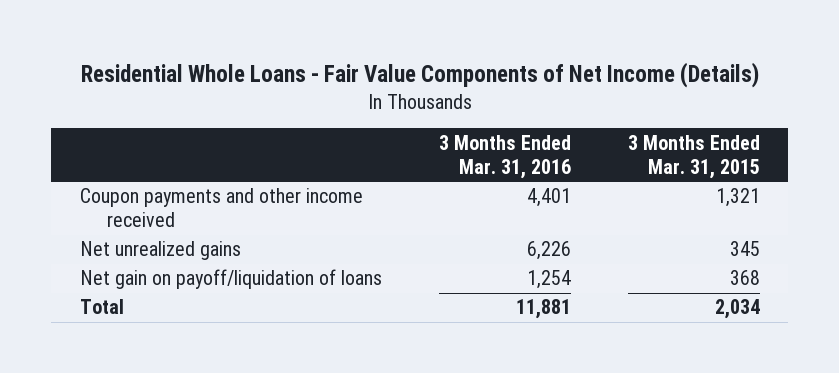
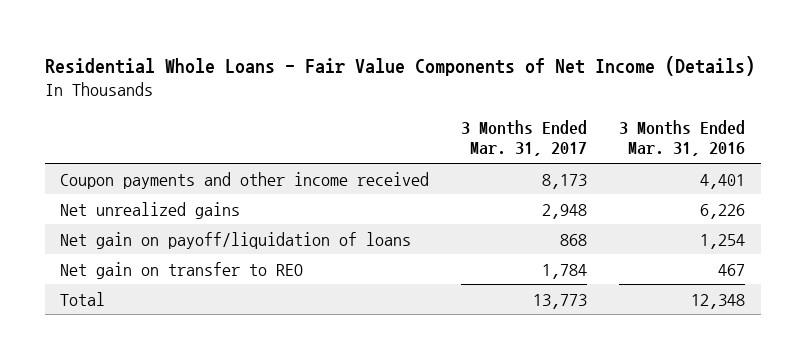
[627,134,760,179] 3 Months Ended Mar. 31, 2015 -> none
none -> [461,120,588,157] 3 Months Ended Mar. 31, 2017
none -> [60,261,304,279] Net gain on transfer to REO
[515,299,571,320] 11,881 -> [691,293,746,309] 12,348

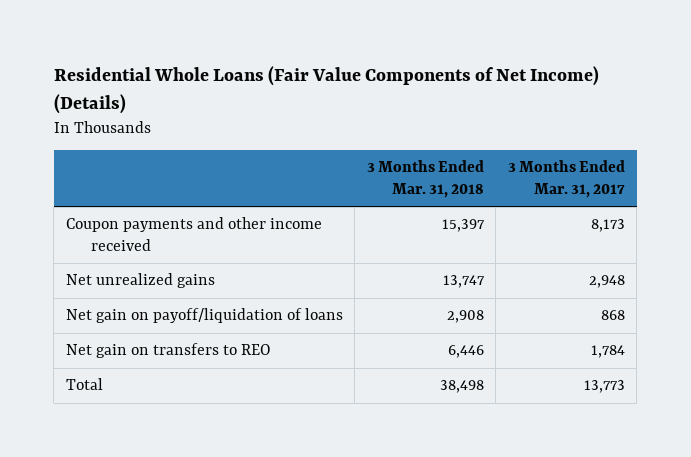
[44,55,755,76] Residential Whole Loans - Fair Value Components of Net Income (Details) -> [53,66,599,114] Residential Whole Loans (Fair Value Components of Net Income) (Details)
[619,120,746,157] 3 Months Ended Mar. 31, 2016 -> none
none -> [366,160,484,198] 3 Months Ended Mar. 31, 2018
[60,261,304,279] Net gain on transfer to REO -> [65,343,271,359] Net gain on transfers to REO

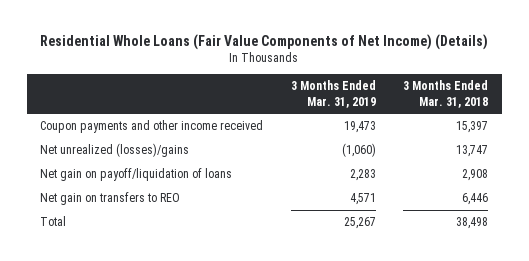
[507,160,625,198] 3 Months Ended Mar. 31, 2017 -> none
none -> [290,80,376,108] 3 Months Ended Mar. 31, 2019
[65,273,215,289] Net unrealized gains -> [40,143,190,158] Net unrealized (losses)/gains

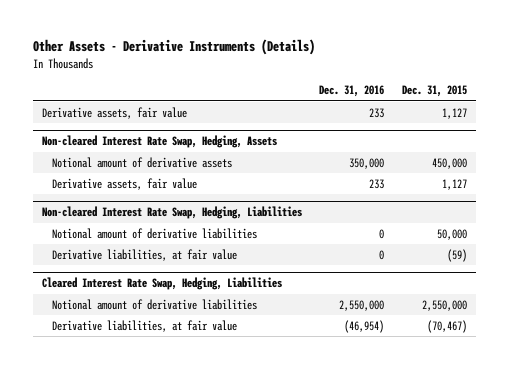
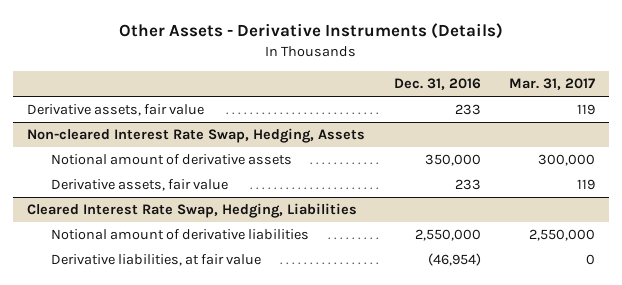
[402,85,468,98] Dec. 31, 2015 -> none
none -> [508,78,595,91] Mar. 31, 2017
[41,206,302,220] Non-cleared Interest Rate Swap, Hedging, Liabilities -> none
[51,227,257,239] Notional amount of derivative liabilities -> none
[51,248,237,261] Derivative liabilities, at fair value -> none

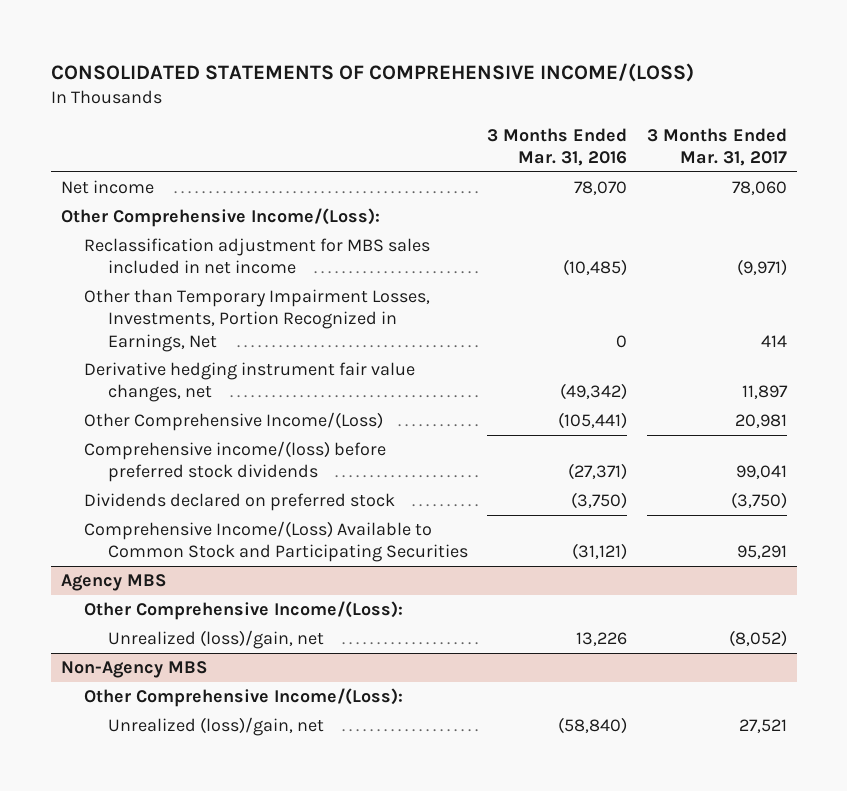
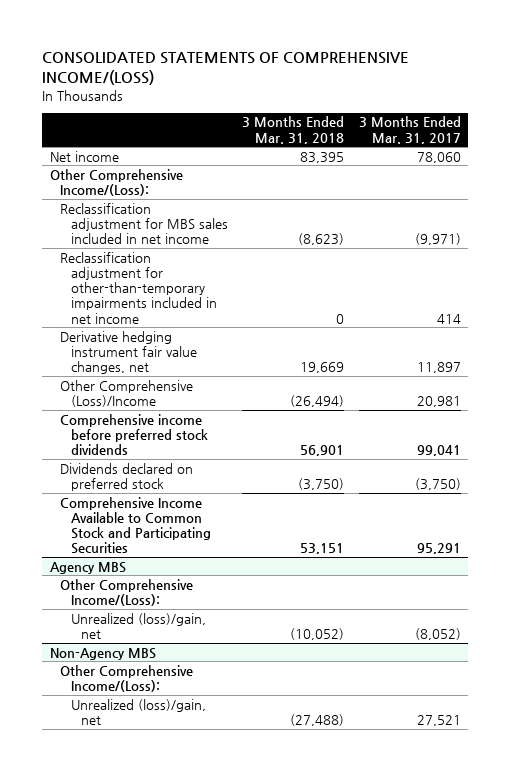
[487,127,628,167] 3 Months Ended Mar. 31, 2016 -> none
none -> [242,116,345,144] 3 Months Ended Mar. 31, 2018
[84,288,431,352] Other than Temporary Impairment Losses, Investments, Portion Recognized in Earnings, Net -> [60,251,217,324] Reclassification adjustment for other-than-temporary impairments included in net income
[84,411,384,431] Other Comprehensive Income/(Loss) -> [60,379,194,407] Other Comprehensive (Loss)/Income
[84,440,387,483] Comprehensive income/(loss) before preferred stock dividends -> [60,413,208,456] Comprehensive income before preferred stock dividends
[84,520,469,563] Comprehensive Income/(Loss) Available to Common Stock and Participating Securities -> [60,496,211,555] Comprehensive Income Available to Common Stock and Participating Securities

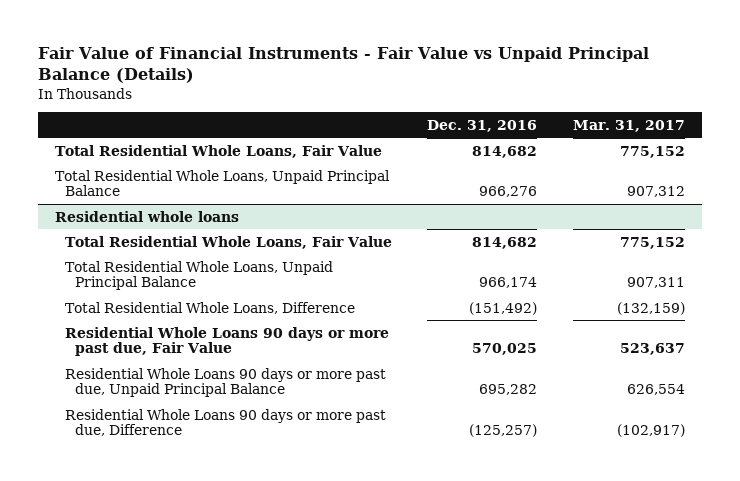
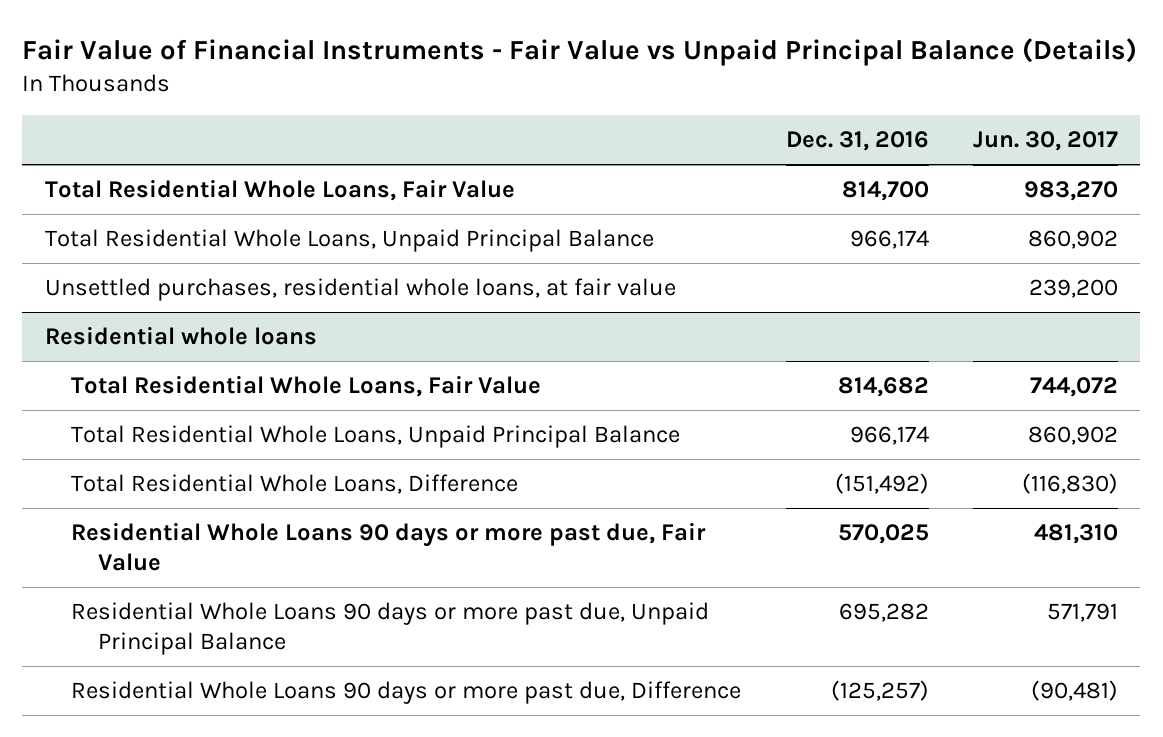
[572,119,685,132] Mar. 31, 2017 -> none
none -> [972,131,1118,152] Jun. 30, 2017
[472,145,538,158] 814,682 -> [841,180,929,201] 814,700
[479,186,538,198] 966,276 -> [849,229,929,249] 966,174
none -> [44,277,676,301] Unsettled purchases, residential whole loans, at fair value

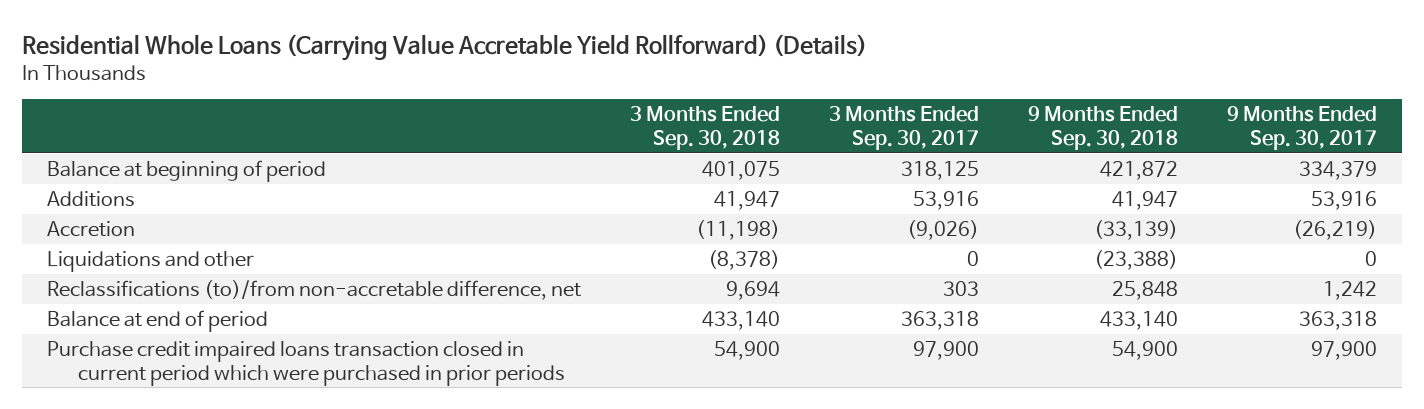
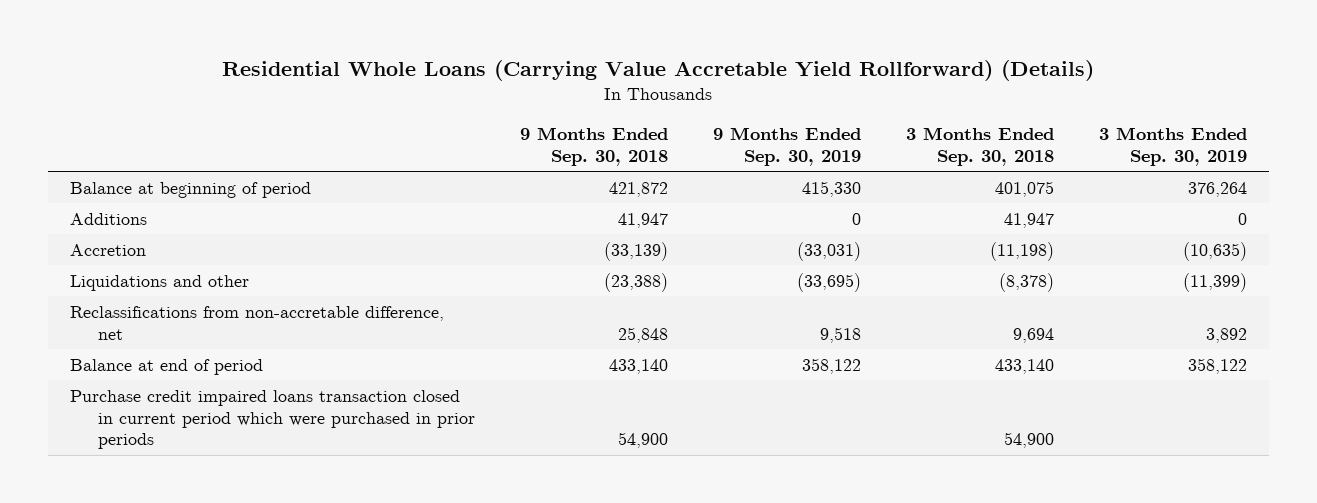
[829,106,980,150] 3 Months Ended Sep. 30, 2017 -> none
[1227,106,1378,150] 9 Months Ended Sep. 30, 2017 -> none
none -> [712,126,861,166] 9 Months Ended Sep. 30, 2019
none -> [1098,126,1247,166] 3 Months Ended Sep. 30, 2019
[46,279,581,300] Reclassifications (to)/from non-accretable difference, net -> [70,305,445,340] Reclassifications from non-accretable difference, net

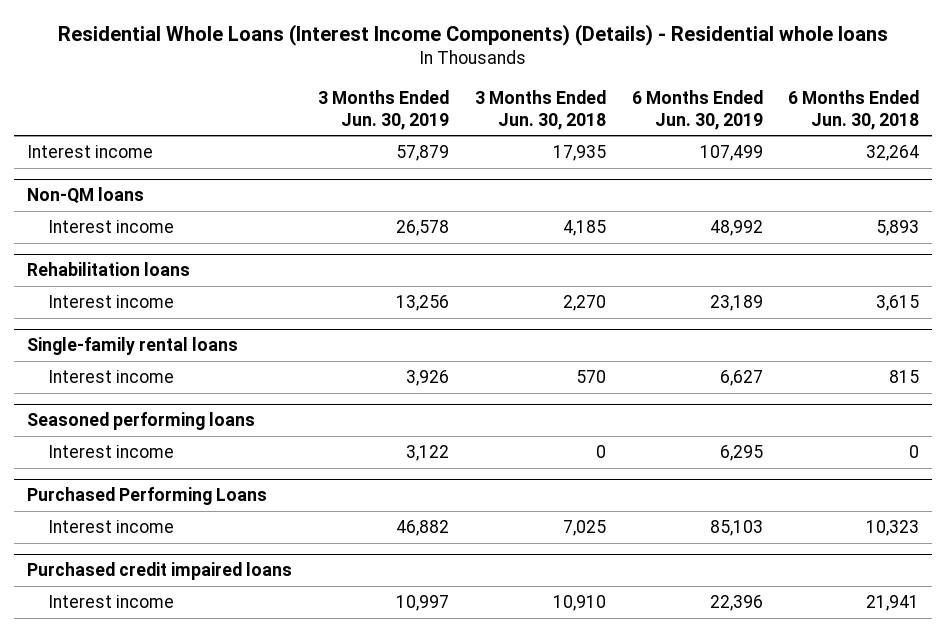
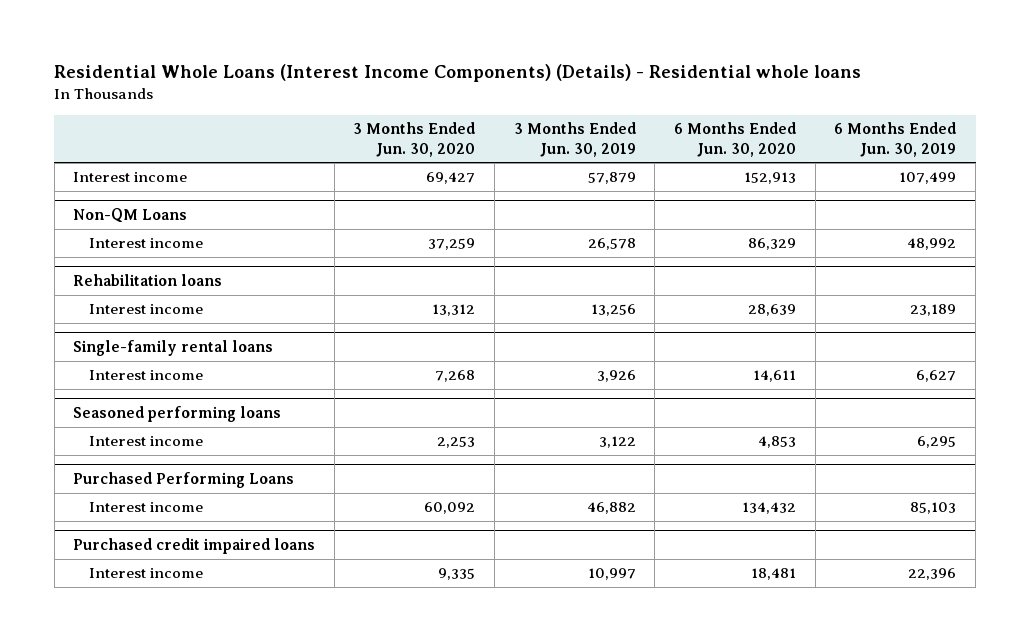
[474,89,606,130] 3 Months Ended Jun. 30, 2018 -> none
[788,89,920,130] 6 Months Ended Jun. 30, 2018 -> none
none -> [353,122,476,157] 3 Months Ended Jun. 30, 2020
none -> [674,122,797,157] 6 Months Ended Jun. 30, 2020
[27,186,145,204] Non-QM loans -> [73,208,188,224] Non-QM Loans

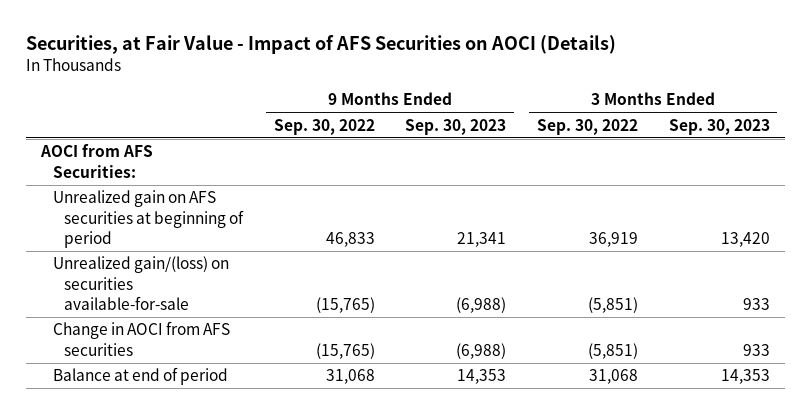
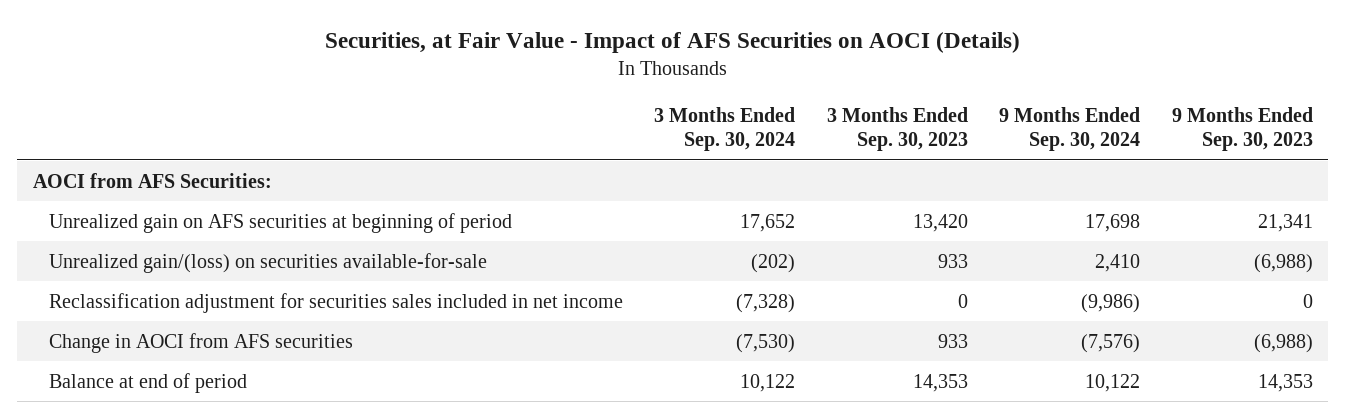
[273,118,375,135] Sep. 30, 2022 -> none
[537,118,639,135] Sep. 30, 2022 -> none
none -> [654,107,796,152] 3 Months Ended Sep. 30, 2024
none -> [999,107,1141,152] 9 Months Ended Sep. 30, 2024
none -> [48,292,623,313] Reclassification adjustment for securities sales included in net income

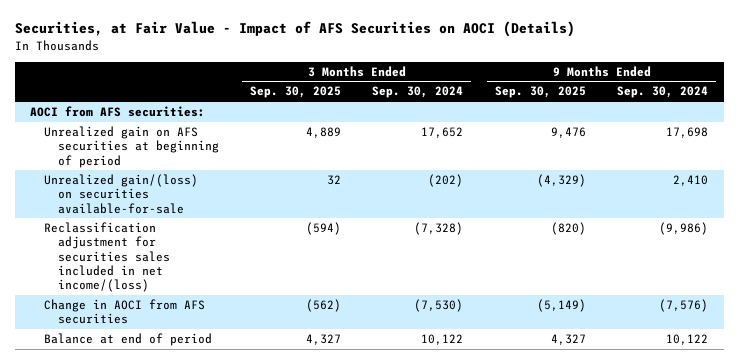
[826,107,968,152] 3 Months Ended Sep. 30, 2023 -> none
[1171,107,1313,152] 9 Months Ended Sep. 30, 2023 -> none
none -> [250,86,342,99] Sep. 30, 2025
none -> [494,86,586,99] Sep. 30, 2025
[32,172,272,188] AOCI from AFS Securities: -> [30,106,206,118] AOCI from AFS securities:
[48,292,623,313] Reclassification adjustment for securities sales included in net income -> [43,222,170,293] Reclassification adjustment for securities sales included in net income/(loss)

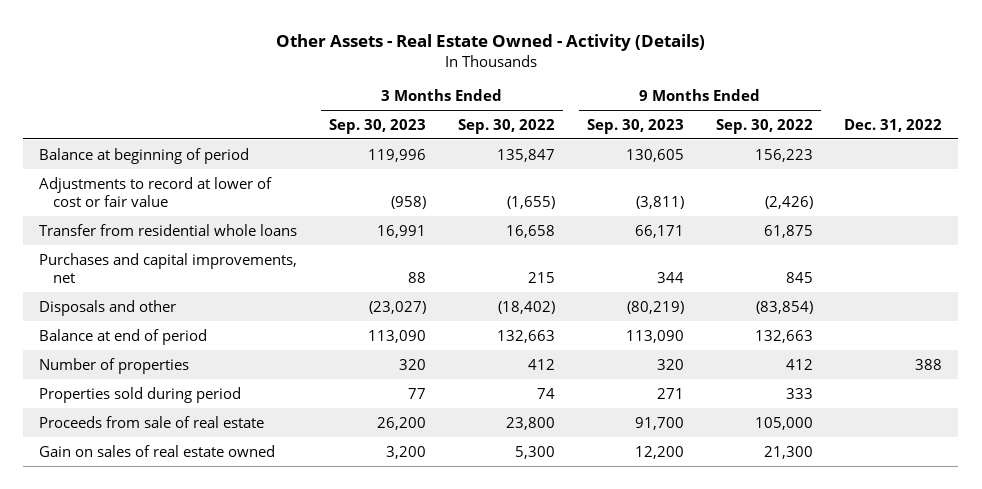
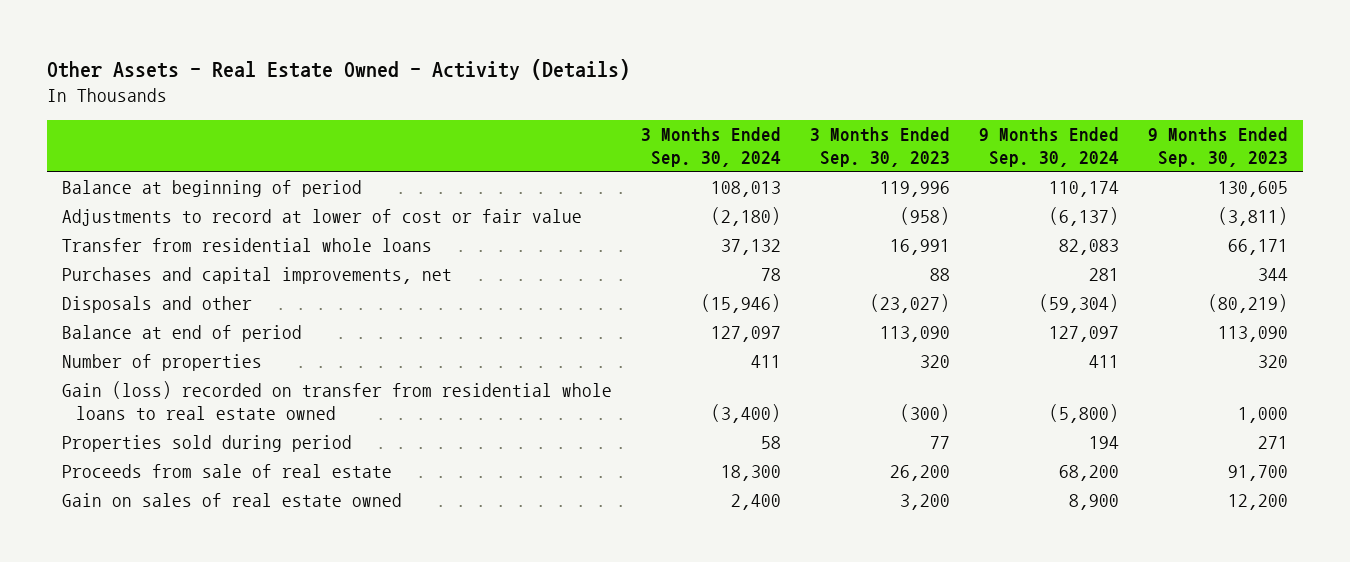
[457,118,555,134] Sep. 30, 2022 -> none
[715,118,813,134] Sep. 30, 2022 -> none
[844,118,943,132] Dec. 31, 2022 -> none
none -> [640,127,781,168] 3 Months Ended Sep. 30, 2024
none -> [978,127,1119,168] 9 Months Ended Sep. 30, 2024
none -> [61,381,612,421] Gain (loss) recorded on transfer from residential whole loans to real estate owned

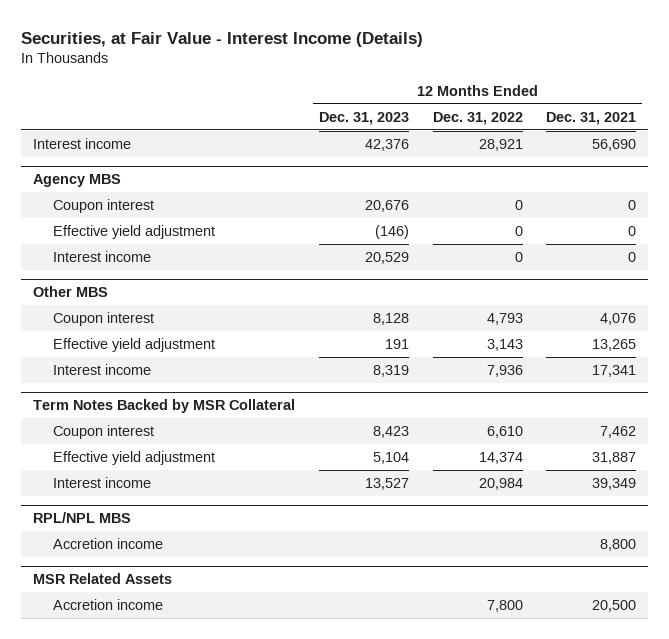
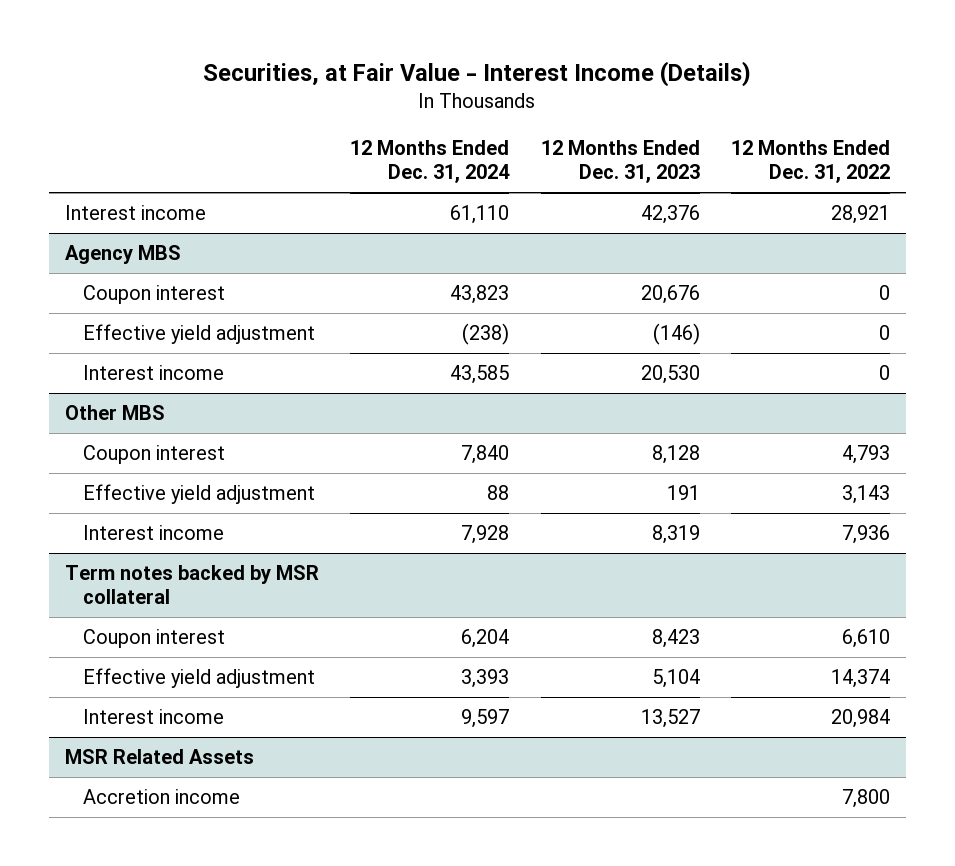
[546,111,637,125] Dec. 31, 2021 -> none
none -> [350,140,511,184] 12 Months Ended Dec. 31, 2024
[364,251,409,264] 20,529 -> [640,365,700,385] 20,530
[32,399,295,414] Term Notes Backed by MSR Collateral -> [64,565,319,605] Term notes backed by MSR collateral
[32,512,131,524] RPL/NPL MBS -> none
[52,537,163,549] Accretion income -> none

